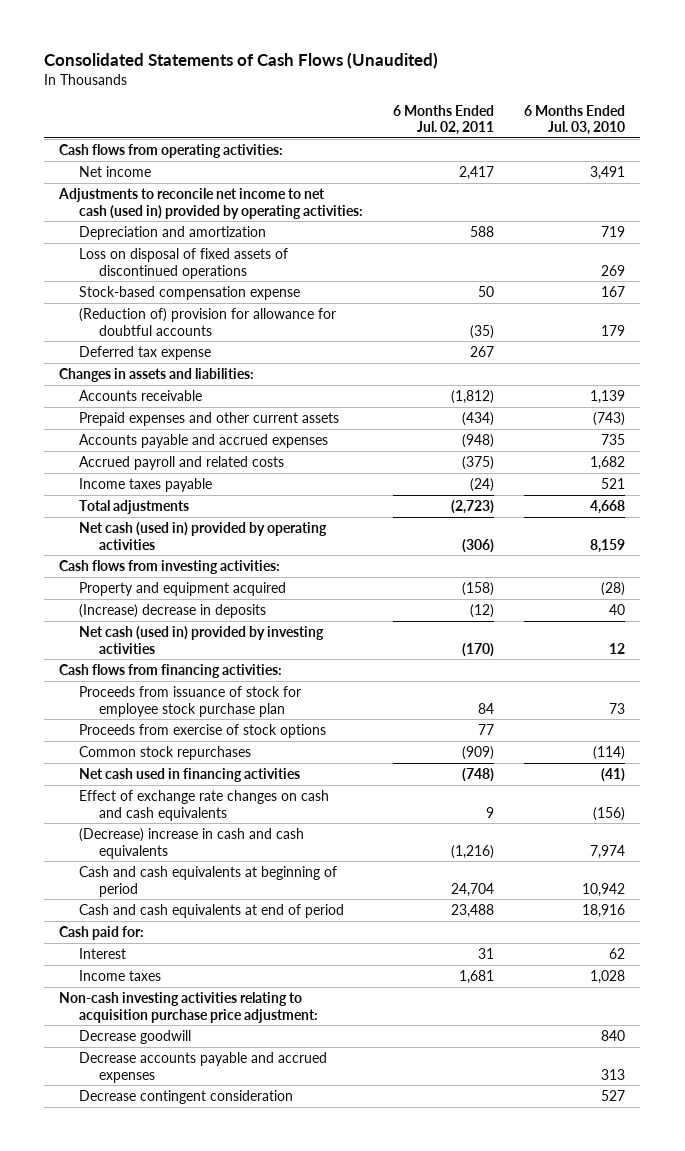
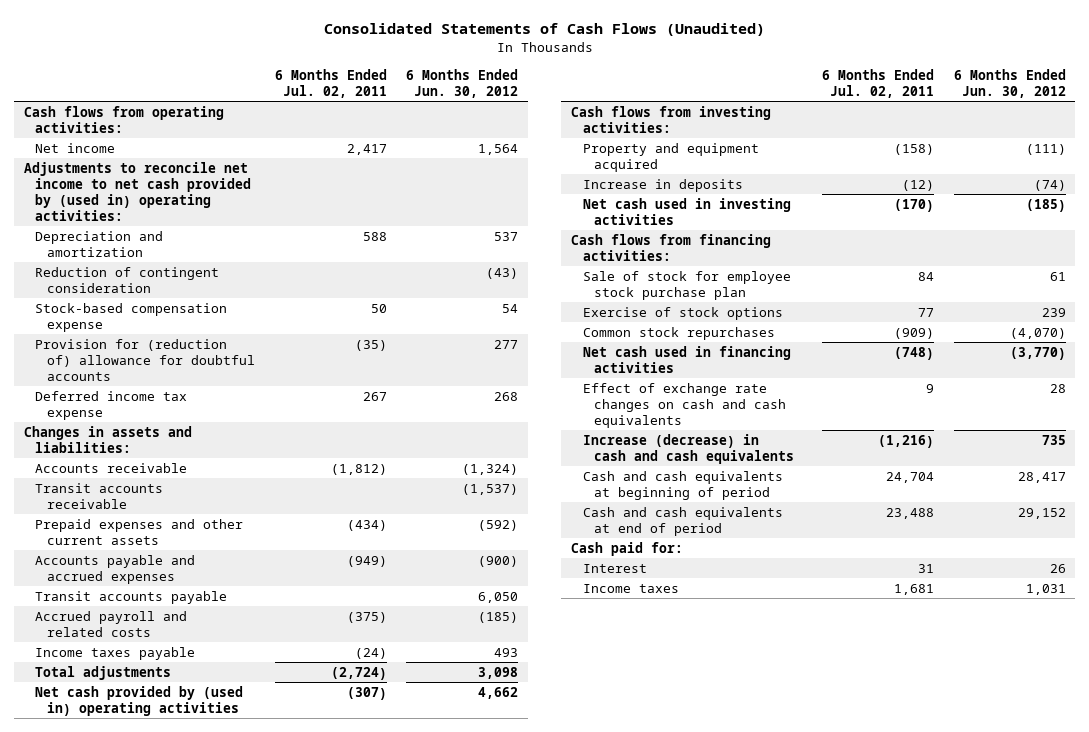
[524,104,626,136] 6 Months Ended Jul. 03, 2010 -> none
none -> [406,69,519,99] 6 Months Ended Jun. 30, 2012
[58,188,363,219] Adjustments to reconcile net income to net cash (used in) provided by operating activities: -> [23,161,252,221] Adjustments to reconcile net income to net cash provided by (used in) operating activities:
[78,248,288,279] Loss on disposal of fixed assets of discontinued operations -> none
none -> [35,266,220,293] Reduction of contingent consideration
[78,308,336,336] (Reduction of) provision for allowance for doubtful accounts -> [35,338,255,381] Provision for (reduction of) allowance for doubtful accounts
[78,346,211,361] Deferred tax expense -> [35,390,188,420] Deferred income tax expense
none -> [35,482,164,509] Transit accounts receivable
[462,434,495,449] (948) -> [346,555,387,567] (949)
none -> [35,590,228,604] Transit accounts payable
[451,500,495,515] (2,723) -> [330,666,387,680] (2,724)
[78,522,327,550] Net cash (used in) provided by operating activities -> [35,685,244,716] Net cash provided by (used in) operating activities
[462,538,495,553] (306) -> [346,686,387,700] (307)
[78,604,266,619] (Increase) decrease in deposits -> [582,178,743,192] Increase in deposits
[78,626,324,654] Net cash (used in) provided by investing activities -> [582,197,791,225] Net cash used in investing activities
[78,686,301,717] Proceeds from issuance of stock for employee stock purchase plan -> [582,270,791,300] Sale of stock for employee stock purchase plan
[78,724,326,739] Proceeds from exercise of stock options -> [582,306,783,320] Exercise of stock options
[78,828,304,859] (Decrease) increase in cash and cash equivalents -> [582,433,795,464] Increase (decrease) in cash and cash equivalents
[59,992,318,1023] Non-cash investing activities relating to acquisition purchase price adjustment: -> none
[78,1030,191,1045] Decrease goodwill -> none
[78,1052,327,1083] Decrease accounts payable and accrued expenses -> none
[78,1090,293,1105] Decrease contingent consideration -> none

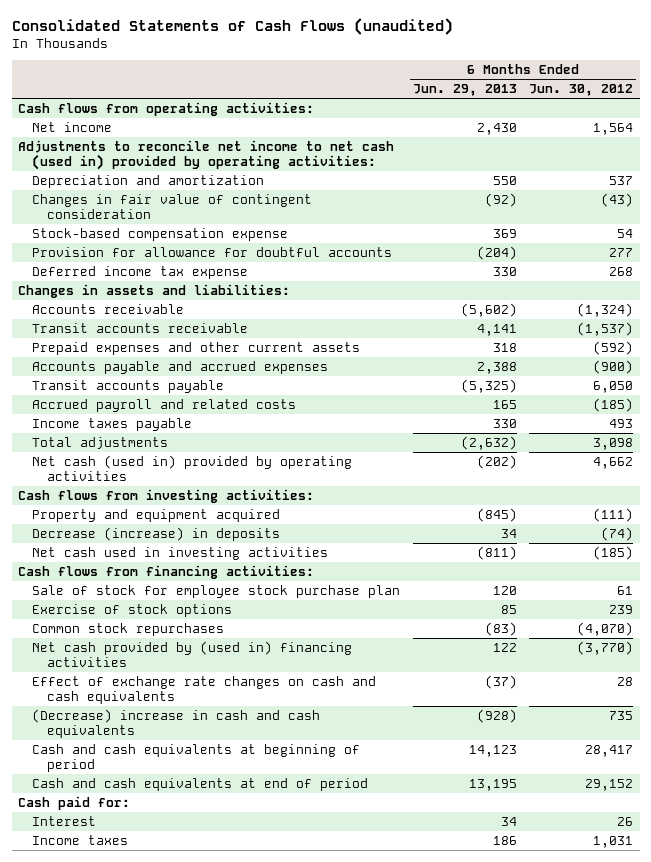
[323,23,765,37] Consolidated Statements of Cash Flows (Unaudited) -> [11,18,453,36] Consolidated Statements of Cash Flows (unaudited)
[274,69,387,99] 6 Months Ended Jul. 02, 2011 -> none
none -> [412,84,517,97] Jun. 29, 2013
[23,161,252,221] Adjustments to reconcile net income to net cash provided by (used in) operating activities: -> [17,139,394,171] Adjustments to reconcile net income to net cash (used in) provided by operating activities:
[35,266,220,293] Reduction of contingent consideration -> none
none -> [32,193,313,220] Changes in fair value of contingent consideration
[35,338,255,381] Provision for (reduction of) allowance for doubtful accounts -> [32,246,393,257] Provision for allowance for doubtful accounts
[35,685,244,716] Net cash provided by (used in) operating activities -> [32,454,353,482] Net cash (used in) provided by operating activities
[582,178,743,192] Increase in deposits -> [32,526,281,541] Decrease (increase) in deposits
[582,345,791,373] Net cash used in financing activities -> [32,640,353,668] Net cash provided by (used in) financing activities
[582,433,795,464] Increase (decrease) in cash and cash equivalents -> [32,708,321,739] (Decrease) increase in cash and cash equivalents

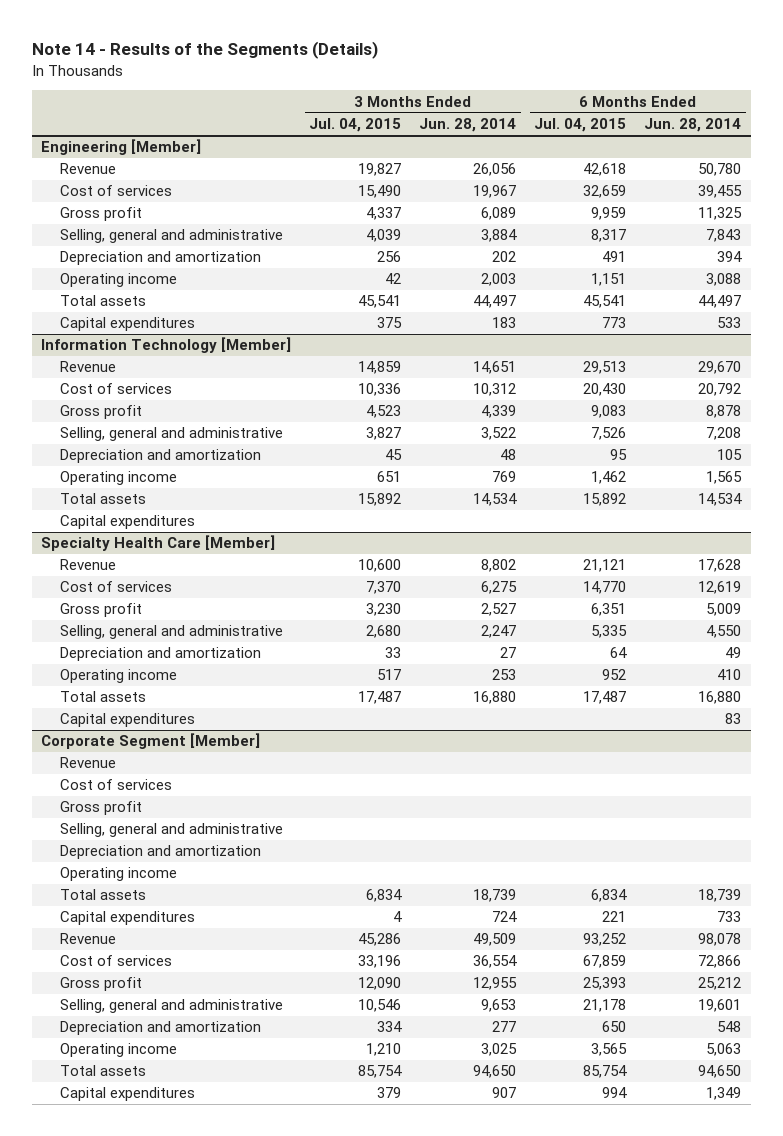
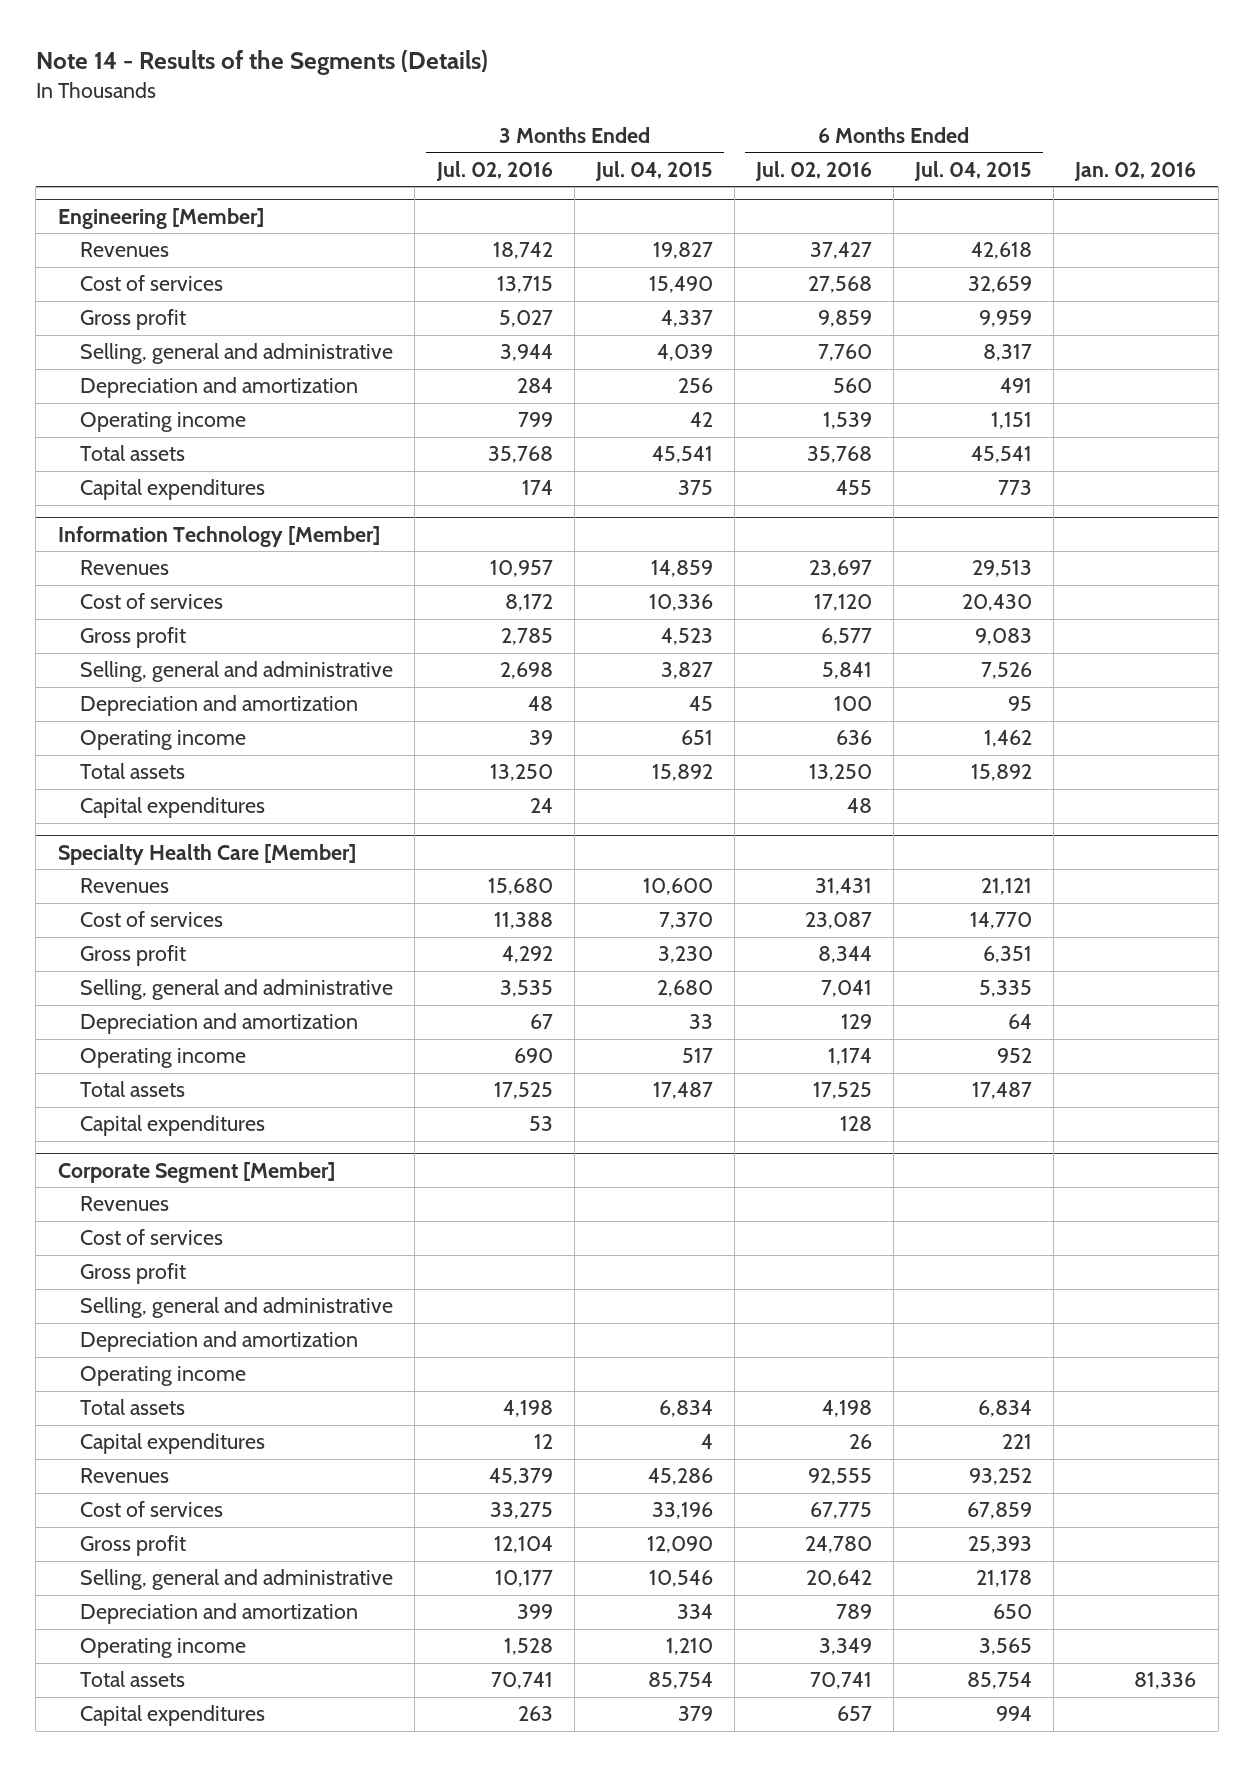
[419,118,517,133] Jun. 28, 2014 -> none
[644,118,742,133] Jun. 28, 2014 -> none
none -> [435,160,553,181] Jul. 02, 2016
none -> [754,160,872,181] Jul. 02, 2016
none -> [1074,161,1197,181] Jan. 02, 2016
[60,163,117,175] Revenue -> [80,242,170,258] Revenues
[60,361,117,373] Revenue -> [80,560,170,576] Revenues
[60,559,117,571] Revenue -> [80,878,170,894] Revenues
[60,757,117,769] Revenue -> [80,1196,170,1212] Revenues
[60,933,117,945] Revenue -> [80,1468,170,1484] Revenues

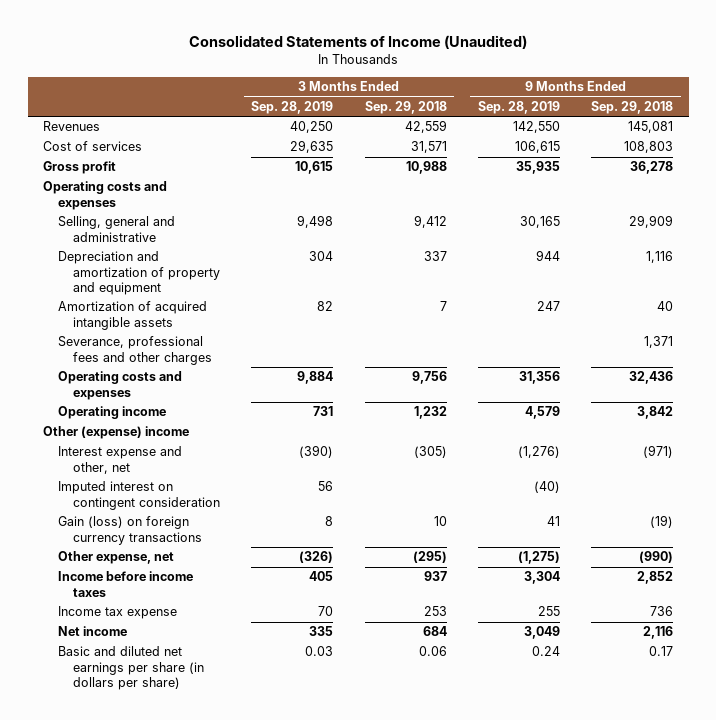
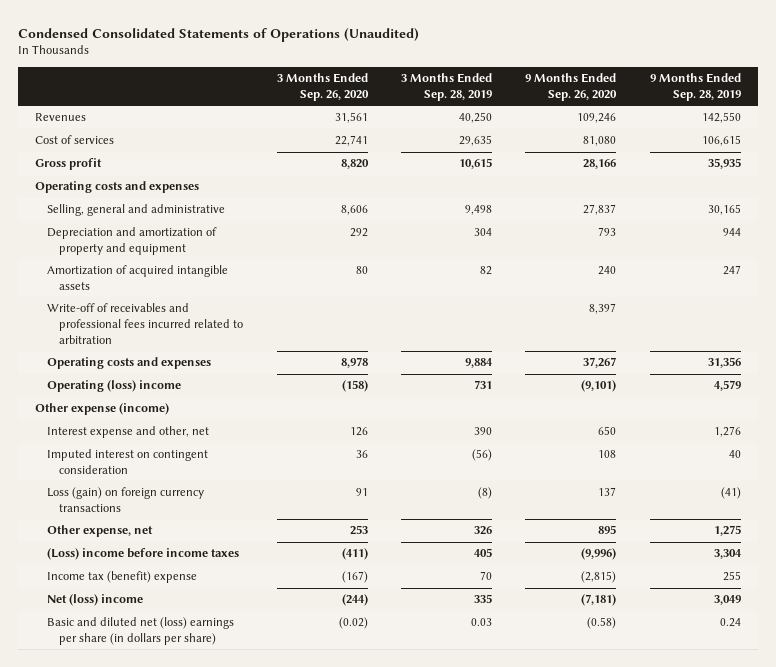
[189,35,528,50] Consolidated Statements of Income (Unaudited) -> [18,27,420,42] Condensed Consolidated Statements of Operations (Unaudited)
[364,100,447,114] Sep. 29, 2018 -> none
[591,100,674,114] Sep. 29, 2018 -> none
none -> [276,73,369,101] 3 Months Ended Sep. 26, 2020
none -> [525,73,618,101] 9 Months Ended Sep. 26, 2020
[58,336,213,365] Severance, professional fees and other charges -> none
none -> [47,303,244,344] Write-off of receivables and professional fees incurred related to arbitration
[58,406,167,420] Operating income -> [47,380,182,393] Operating (loss) income
[43,426,190,440] Other (expense) income -> [35,403,170,416] Other expense (income)
[299,445,334,459] (390) -> [474,427,493,436] 390
[517,446,560,459] (1,276) -> [713,426,741,438] 1,276
[318,481,334,492] 56 -> [472,449,493,462] (56)
[533,481,560,494] (40) -> [728,450,741,459] 40
[58,516,203,545] Gain (loss) on foreign currency transactions -> [47,487,205,513] Loss (gain) on foreign currency transactions
[325,516,334,527] 8 -> [478,487,493,500] (8)
[546,516,560,527] 41 -> [720,487,741,500] (41)
[299,551,334,564] (326) -> [474,526,493,536] 326
[517,551,560,565] (1,275) -> [713,525,741,537] 1,275
[58,571,194,597] Income before income taxes -> [47,548,240,561] (Loss) income before income taxes
[58,606,178,620] Income tax expense -> [47,571,198,584] Income tax (benefit) expense
[58,626,128,637] Net income -> [47,594,144,607] Net (loss) income
[58,646,205,690] Basic and diluted net earnings per share (in dollars per share) -> [47,617,235,646] Basic and diluted net (loss) earnings per share (in dollars per share)

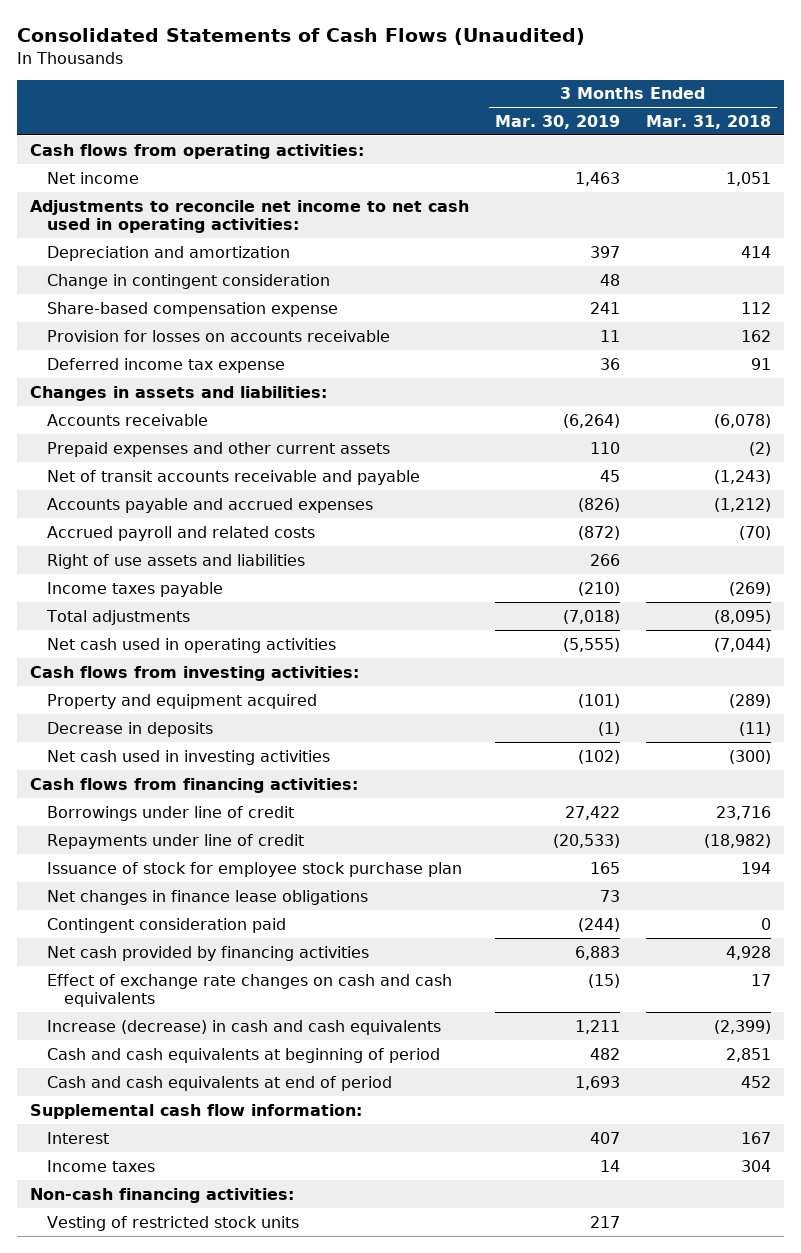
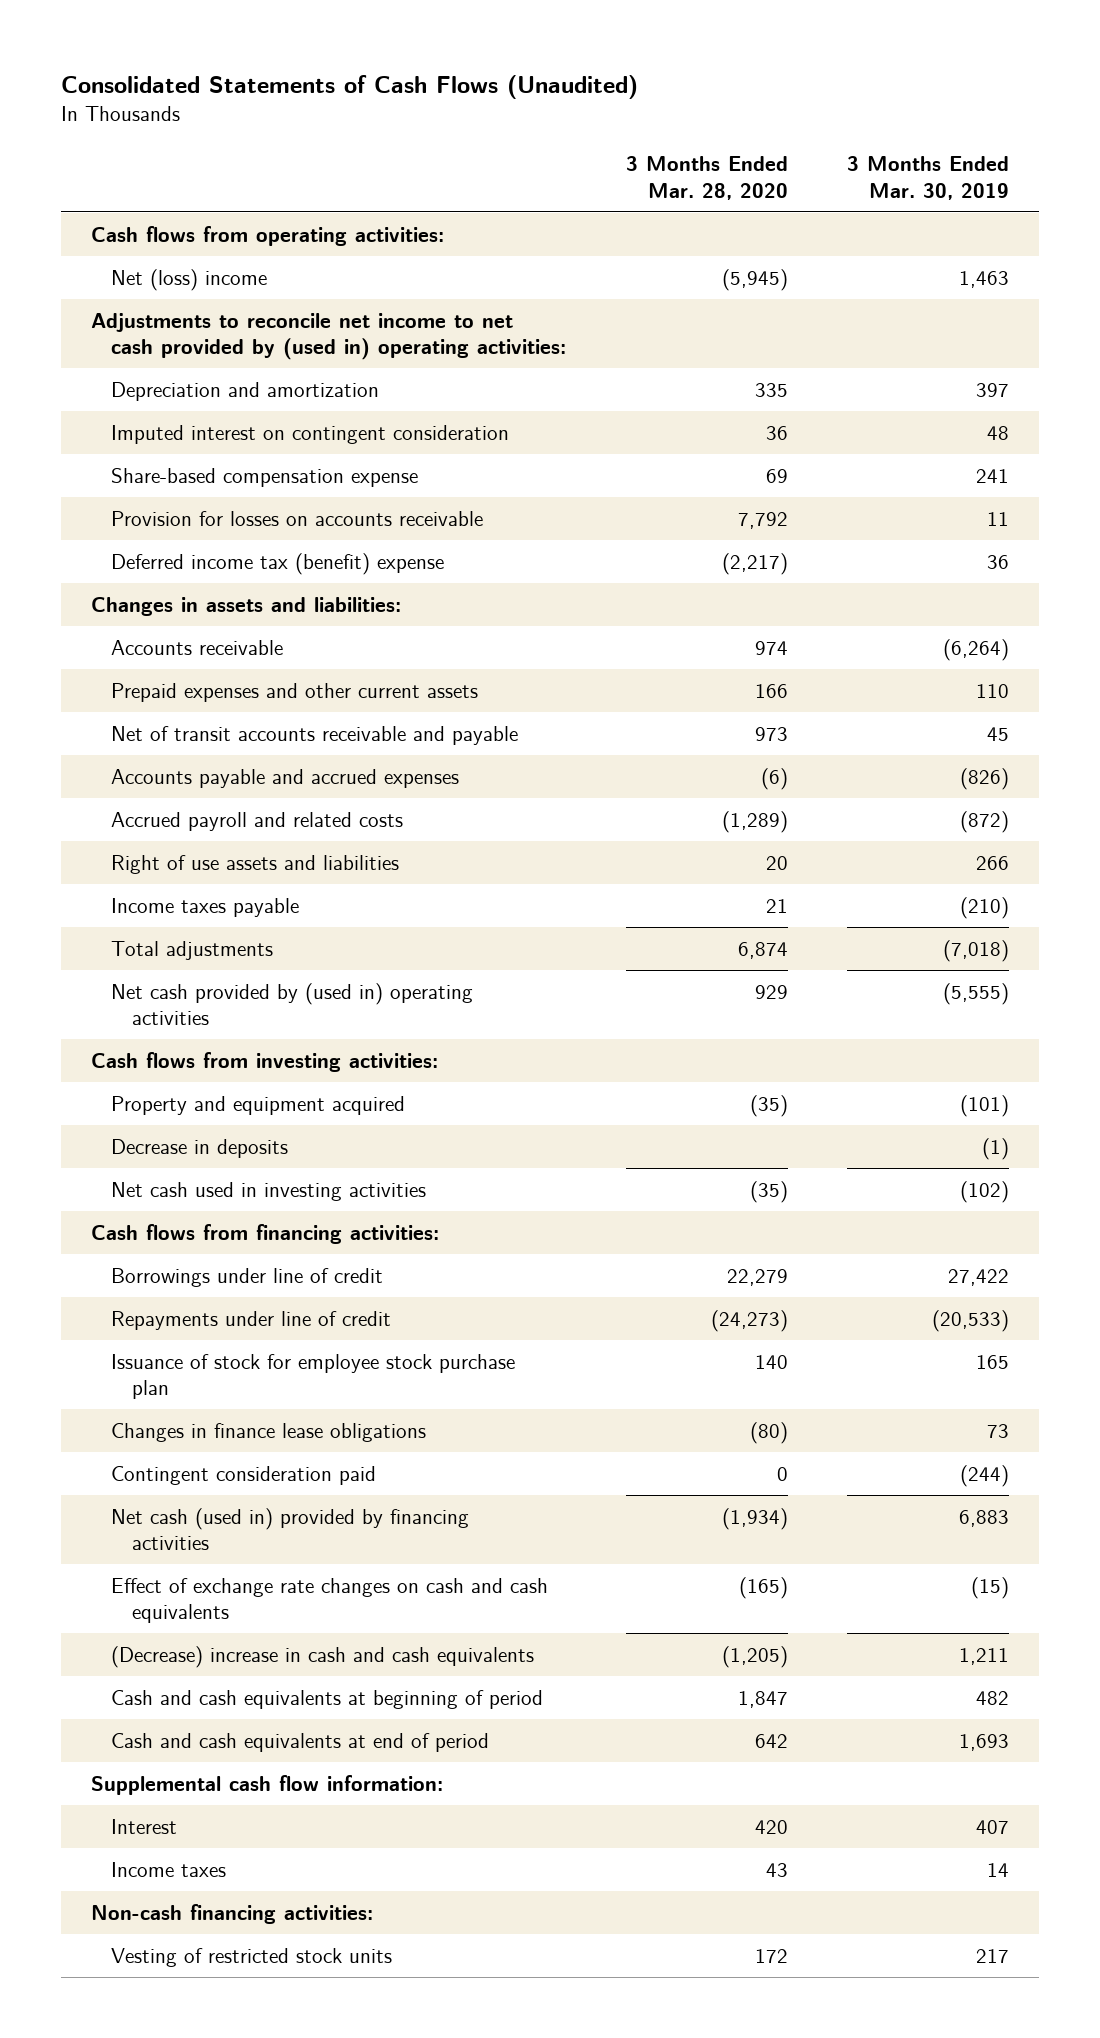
[645,114,771,129] Mar. 31, 2018 -> none
none -> [625,156,788,200] 3 Months Ended Mar. 28, 2020
[46,171,139,184] Net income -> [111,268,268,291] Net (loss) income
[30,199,470,234] Adjustments to reconcile net income to net cash used in operating activities: -> [90,312,567,361] Adjustments to reconcile net income to net cash provided by (used in) operating activities:
[46,273,330,289] Change in contingent consideration -> [111,424,510,444] Imputed interest on contingent consideration
[46,357,285,373] Deferred income tax expense -> [111,552,445,575] Deferred income tax (benefit) expense
[46,637,336,653] Net cash used in operating activities -> [111,982,474,1026] Net cash provided by (used in) operating activities
[46,889,368,905] Net changes in finance lease obligations -> [111,1422,427,1442] Changes in finance lease obligations
[46,945,369,961] Net cash provided by financing activities -> [111,1507,470,1551] Net cash (used in) provided by financing activities
[46,1019,441,1035] Increase (decrease) in cash and cash equivalents -> [111,1645,535,1668] (Decrease) increase in cash and cash equivalents

